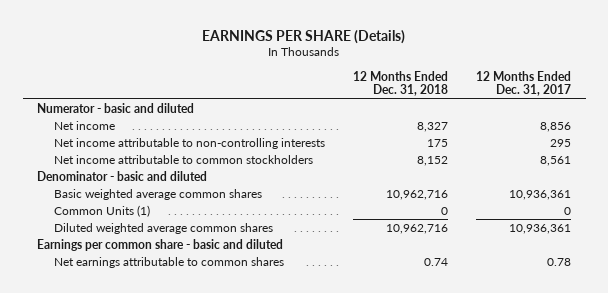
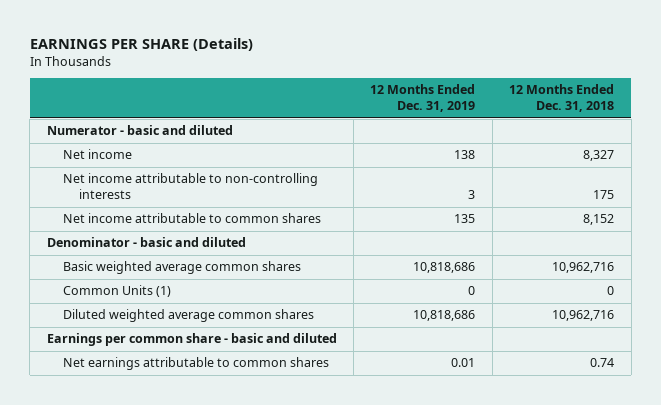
[476,70,572,97] 12 Months Ended Dec. 31, 2017 -> none
none -> [370,84,476,113] 12 Months Ended Dec. 31, 2019
[53,154,313,164] Net income attributable to common stockholders -> [62,213,321,224] Net income attributable to common shares

